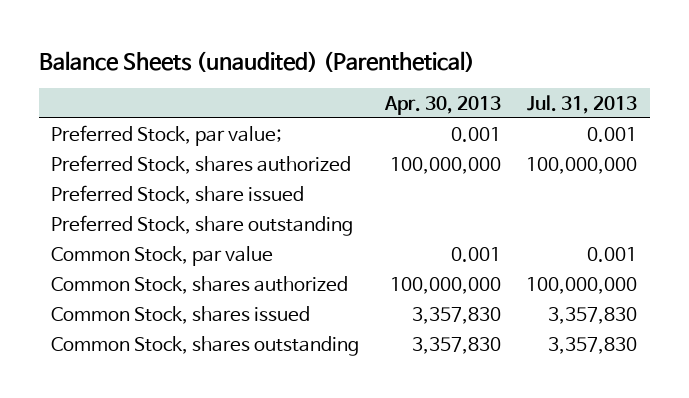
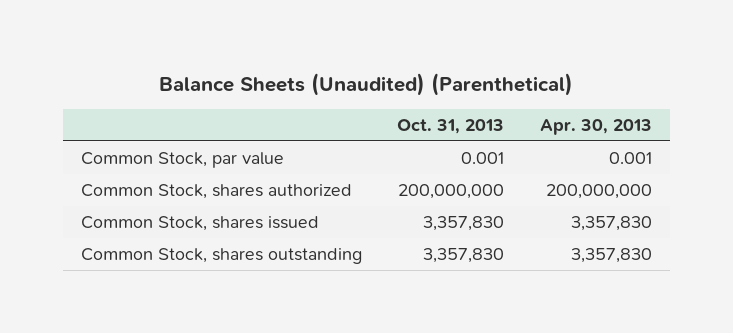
[38,50,475,72] Balance Sheets (unaudited) (Parenthetical) -> [159,72,574,96] Balance Sheets (Unaudited) (Parenthetical)
[527,94,638,114] Jul. 31, 2013 -> none
none -> [397,118,505,134] Oct. 31, 2013
[51,124,283,146] Preferred Stock, par value; -> none
[51,154,352,174] Preferred Stock, shares authorized -> none
[51,184,305,204] Preferred Stock, share issued -> none
[51,214,354,236] Preferred Stock, share outstanding -> none
[389,276,501,294] 100,000,000 -> [546,184,653,200] 200,000,000

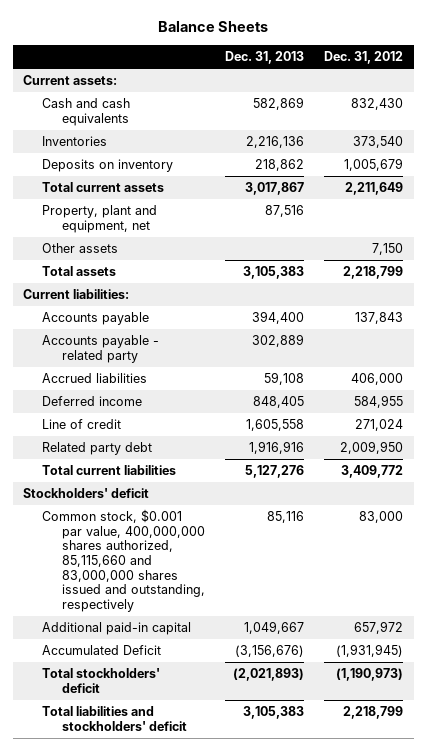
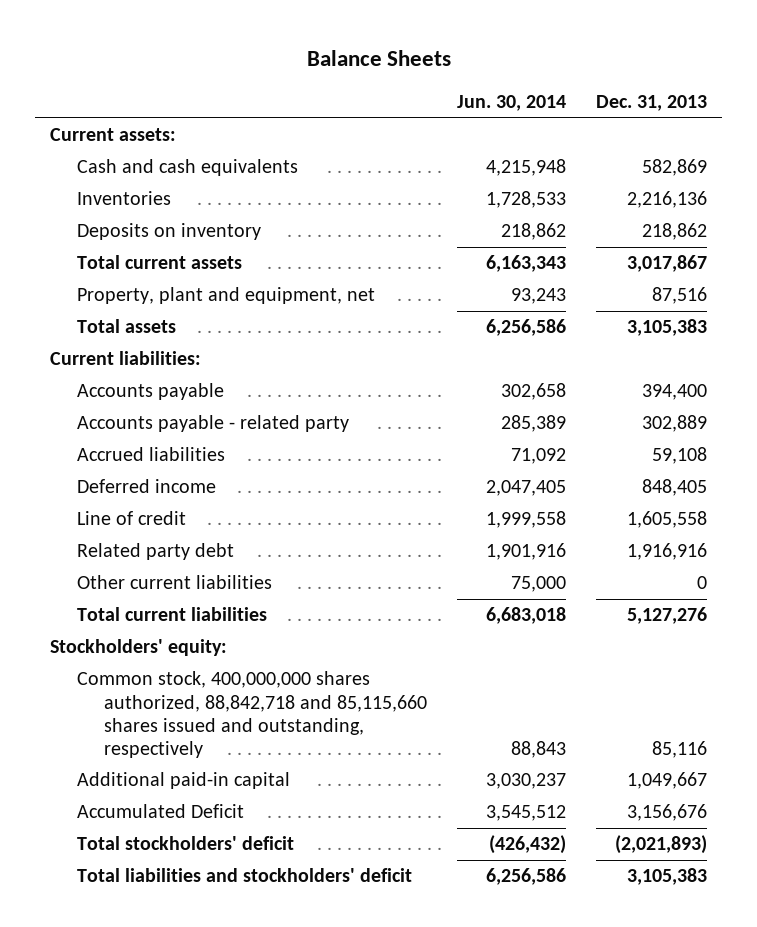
[324,51,404,65] Dec. 31, 2012 -> none
none -> [457,95,567,112] Jun. 30, 2014
[42,243,119,254] Other assets -> none
none -> [77,575,273,590] Other current liabilities
[23,488,150,499] Stockholders' deficit -> [50,639,228,657] Stockholders' equity:
[42,509,205,612] Common stock, $0.001 par value, 400,000,000 shares authorized, 85,115,660 and 83,000,000 shares issued and outstanding, respectively -> [77,671,428,758] Common stock, 400,000,000 shares authorized, 88,842,718 and 85,115,660 shares issued and outstanding, respectively
[235,645,305,658] (3,156,676) -> [626,804,707,822] 3,156,676

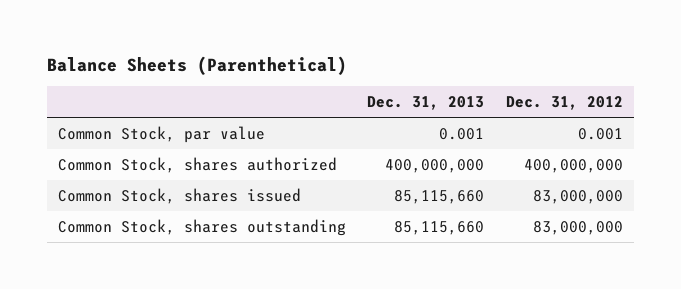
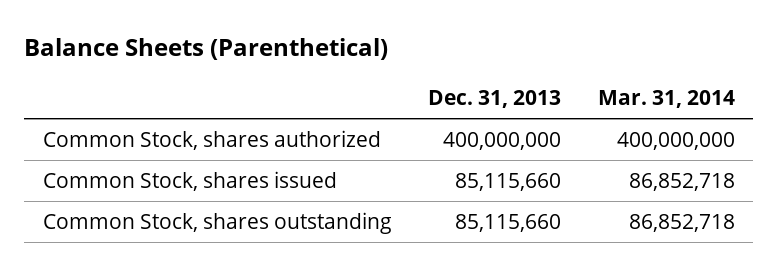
[505,96,623,111] Dec. 31, 2012 -> none
none -> [597,89,735,108] Mar. 31, 2014
[57,125,265,143] Common Stock, par value -> none

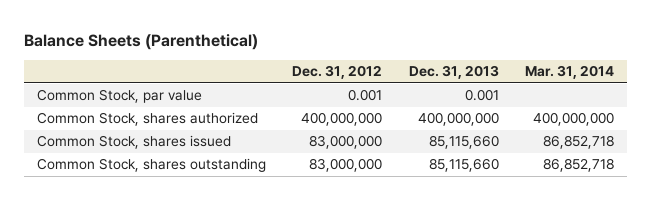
none -> [292,65,383,80] Dec. 31, 2012
none -> [36,89,202,104] Common Stock, par value

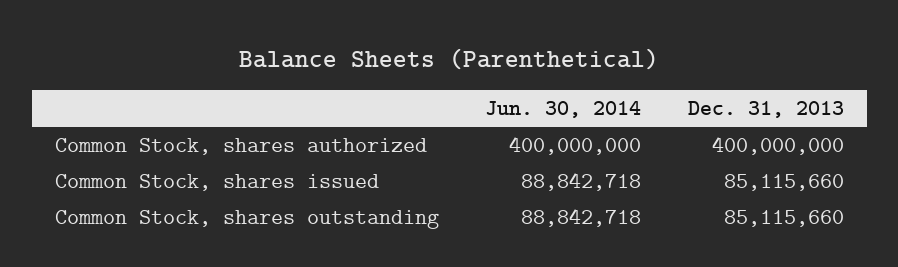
[292,65,383,80] Dec. 31, 2012 -> none
[524,65,614,80] Mar. 31, 2014 -> none
none -> [485,100,642,118] Jun. 30, 2014
[36,89,202,104] Common Stock, par value -> none

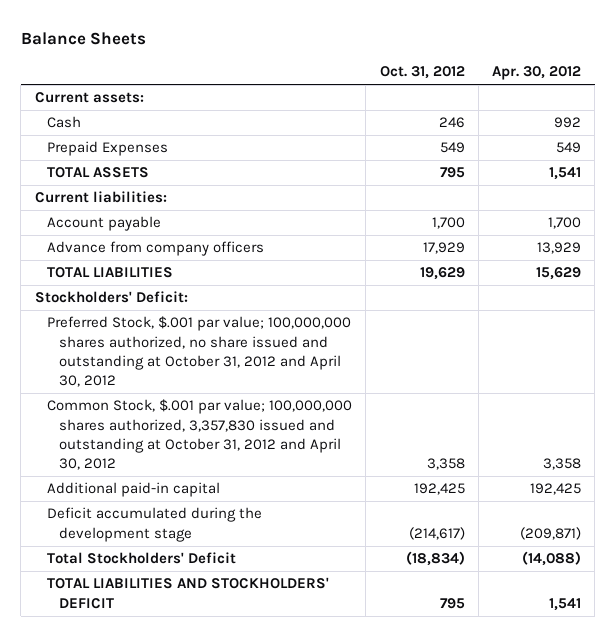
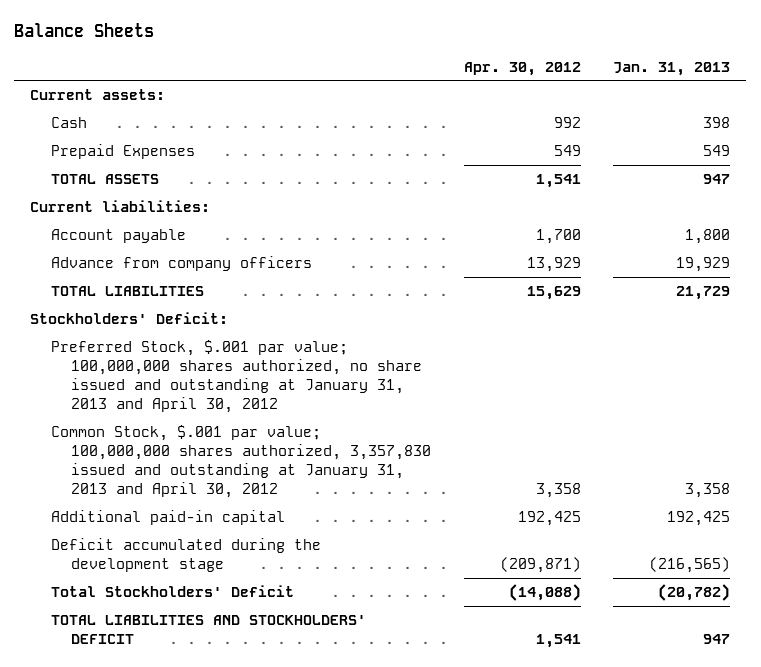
[379,66,465,80] Oct. 31, 2012 -> none
none -> [613,61,731,76] Jan. 31, 2013
[46,316,351,388] Preferred Stock, $.001 par value; 100,000,000 shares authorized, no share issued and outstanding at October 31, 2012 and April 30, 2012 -> [50,340,423,413] Preferred Stock, $.001 par value; 100,000,000 shares authorized, no share issued and outstanding at January 31, 2013 and April 30, 2012
[46,399,352,471] Common Stock, $.001 par value; 100,000,000 shares authorized, 3,357,830 issued and outstanding at October 31, 2012 and April 30, 2012 -> [50,425,432,498] Common Stock, $.001 par value; 100,000,000 shares authorized, 3,357,830 issued and outstanding at January 31, 2013 and April 30, 2012

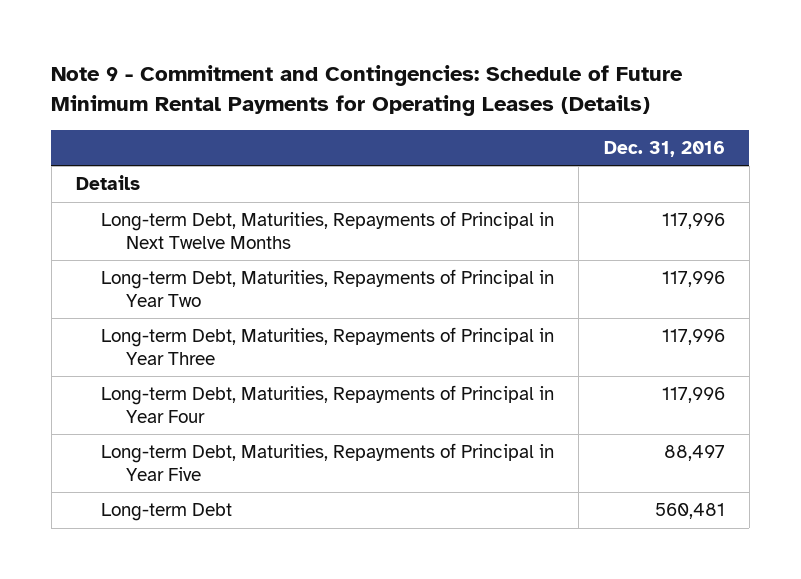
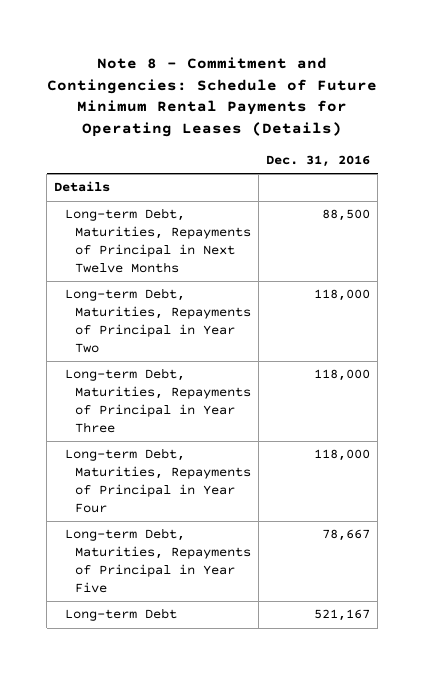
[51,65,684,116] Note 9 - Commitment and Contingencies: Schedule of Future Minimum Rental Payments for Operating Leases (Details) -> [47,57,378,137] Note 8 - Commitment and Contingencies: Schedule of Future Minimum Rental Payments for Operating Leases (Details)
[661,213,725,230] 117,996 -> [322,209,371,222] 88,500
[661,271,725,288] 117,996 -> [314,289,371,302] 118,000
[661,329,725,346] 117,996 -> [314,369,371,382] 118,000
[661,387,725,404] 117,996 -> [314,449,371,462] 118,000
[663,445,725,462] 88,497 -> [322,529,371,542] 78,667
[654,503,725,520] 560,481 -> [314,609,371,622] 521,167

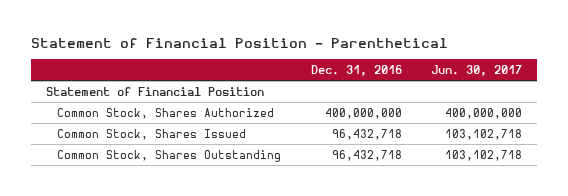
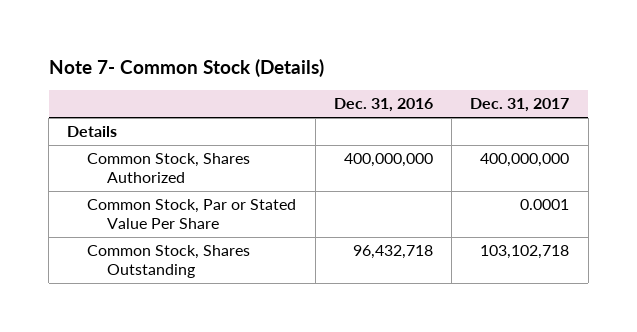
[31,38,449,49] Statement of Financial Position - Parenthetical -> [48,58,324,77] Note 7- Common Stock (Details)
[431,65,523,77] Jun. 30, 2017 -> none
none -> [470,98,570,113] Dec. 31, 2017
[45,86,264,96] Statement of Financial Position -> none
none -> [67,126,118,138] Details
[57,128,247,140] Common Stock, Shares Issued -> none
none -> [87,199,297,230] Common Stock, Par or Stated Value Per Share

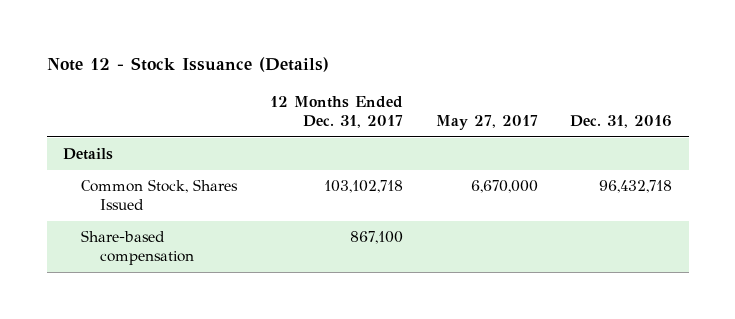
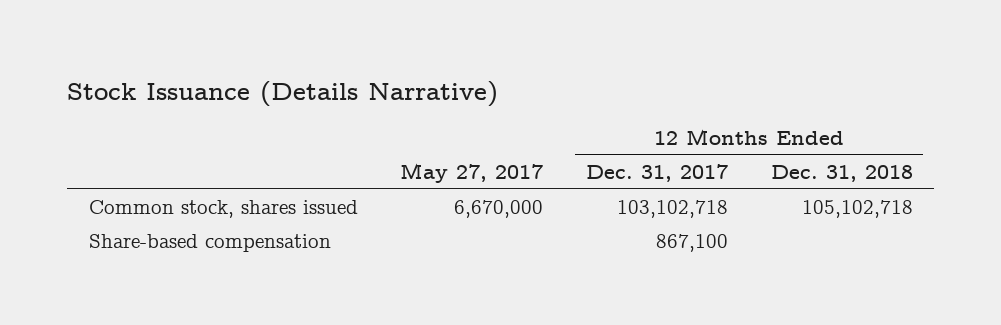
[46,57,329,73] Note 12 - Stock Issuance (Details) -> [67,80,499,107] Stock Issuance (Details Narrative)
[570,115,673,129] Dec. 31, 2016 -> none
none -> [770,164,913,182] Dec. 31, 2018
[62,148,113,161] Details -> none
[81,179,239,211] Common Stock, Shares Issued -> [88,200,358,219] Common stock, shares issued

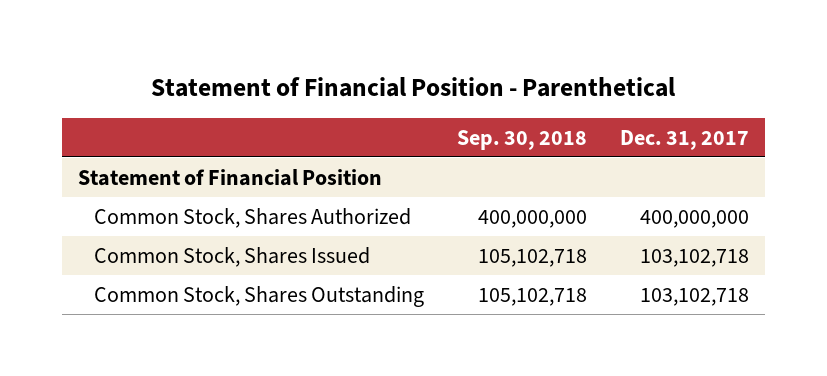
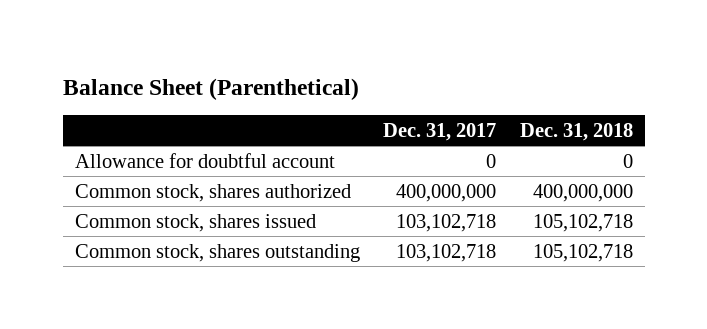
[151,76,676,97] Statement of Financial Position - Parenthetical -> [62,77,359,100] Balance Sheet (Parenthetical)
[456,129,587,150] Sep. 30, 2018 -> none
none -> [519,122,633,141] Dec. 31, 2018
[78,168,383,186] Statement of Financial Position -> none
none -> [74,152,335,168] Allowance for doubtful account
[93,207,411,228] Common Stock, Shares Authorized -> [74,183,351,202] Common stock, shares authorized
[93,246,370,267] Common Stock, Shares Issued -> [74,213,316,232] Common stock, shares issued
[93,285,424,307] Common Stock, Shares Outstanding -> [74,243,360,262] Common stock, shares outstanding

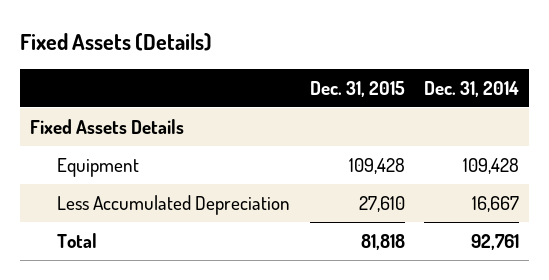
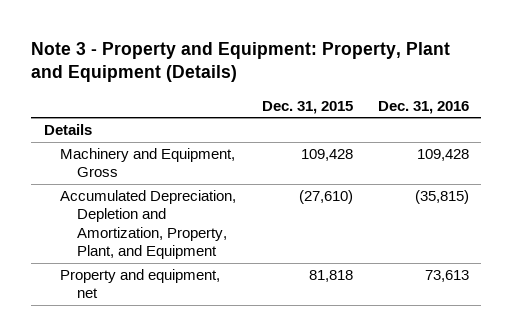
[20,32,213,51] Fixed Assets (Details) -> [31,41,451,83] Note 3 - Property and Equipment: Property, Plant and Equipment (Details)
[423,80,519,97] Dec. 31, 2014 -> none
none -> [377,100,469,114] Dec. 31, 2016
[29,118,184,134] Fixed Assets Details -> none
none -> [43,124,92,136] Details
[57,157,140,177] Equipment -> [60,148,236,178] Machinery and Equipment, Gross
[57,194,291,215] Less Accumulated Depreciation -> [60,190,237,259] Accumulated Depreciation, Depletion and Amortization, Property, Plant, and Equipment
[358,195,405,212] 27,610 -> [298,190,353,205] (27,610)
[57,232,98,248] Total -> [60,269,221,299] Property and equipment, net

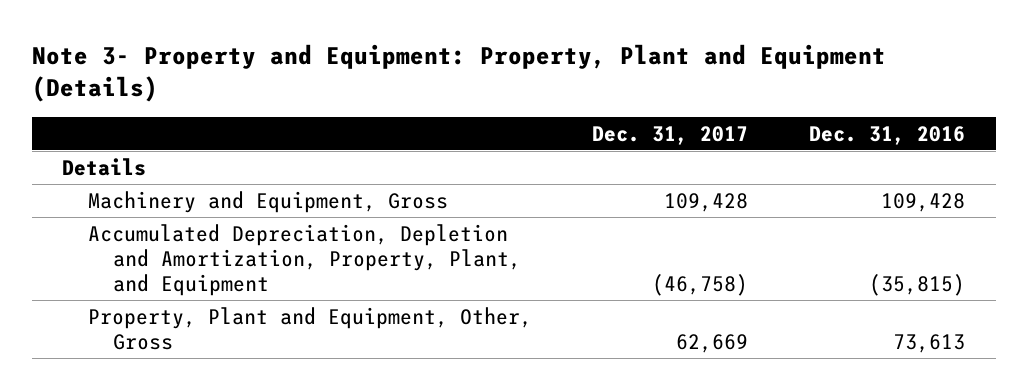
[31,41,451,83] Note 3 - Property and Equipment: Property, Plant and Equipment (Details) -> [31,43,886,103] Note 3- Property and Equipment: Property, Plant and Equipment (Details)
[261,100,353,114] Dec. 31, 2015 -> none
none -> [592,125,749,145] Dec. 31, 2017
[60,269,221,299] Property and equipment, net -> [87,306,532,351] Property, Plant and Equipment, Other, Gross

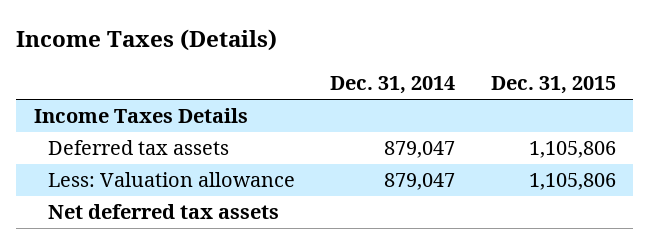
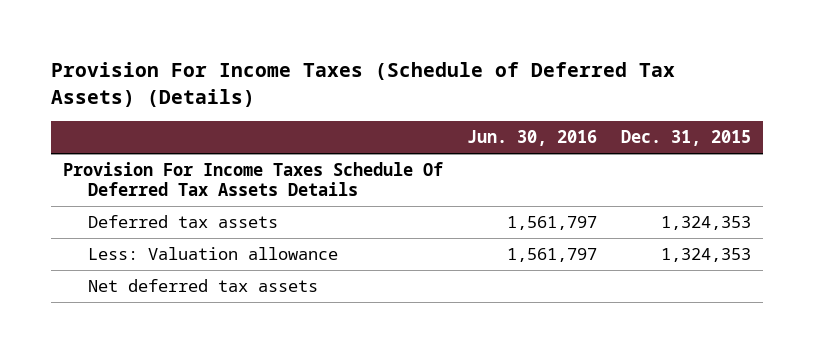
[16,29,278,52] Income Taxes (Details) -> [50,62,675,108] Provision For Income Taxes (Schedule of Deferred Tax Assets) (Details)
[330,76,456,95] Dec. 31, 2014 -> none
none -> [467,130,598,147] Jun. 30, 2016
[34,108,249,124] Income Taxes Details -> none
none -> [62,162,443,197] Provision For Income Taxes Schedule Of Deferred Tax Assets Details
[528,141,616,159] 1,105,806 -> [661,216,752,231] 1,324,353
[528,173,616,191] 1,105,806 -> [661,248,752,263] 1,324,353

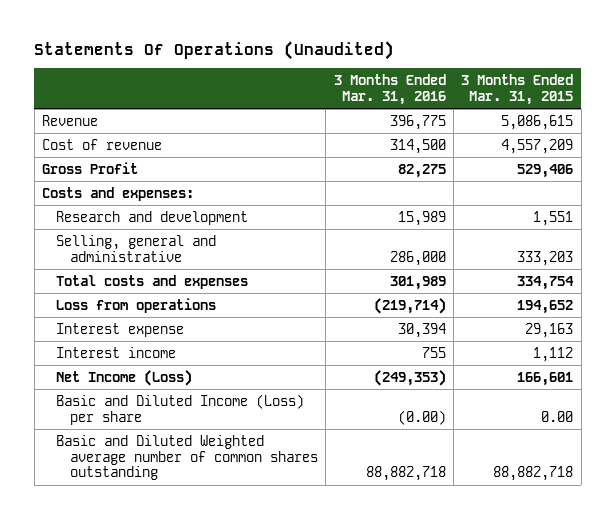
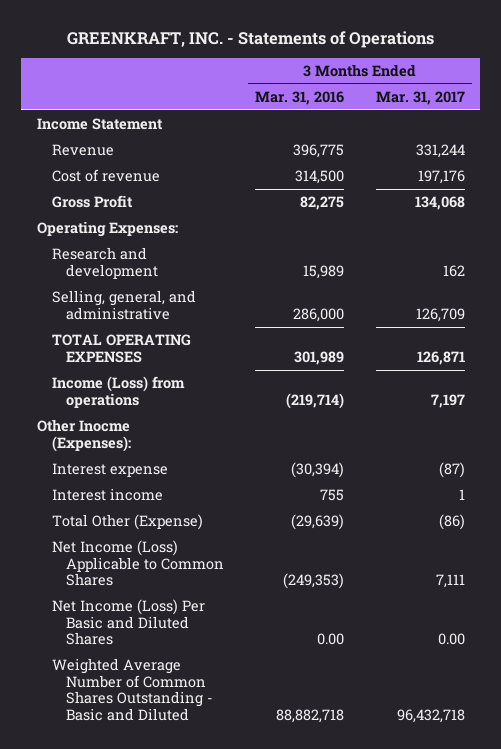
[34,40,395,60] Statements Of Operations (Unaudited) -> [66,30,434,48] GREENKRAFT, INC. - Statements of Operations
[461,73,574,105] 3 Months Ended Mar. 31, 2015 -> none
none -> [375,90,465,105] Mar. 31, 2017
none -> [36,118,163,131] Income Statement
[42,186,195,201] Costs and expenses: -> [36,221,178,238] Operating Expenses:
[56,234,217,262] Selling, general and administrative -> [51,290,196,320] Selling, general, and administrative
[56,274,249,289] Total costs and expenses -> [51,334,191,363] TOTAL OPERATING EXPENSES
[56,297,217,313] Loss from operations -> [51,376,185,408] Income (Loss) from operations
none -> [36,419,131,452] Other Inocme (Expenses):
[397,322,446,338] 30,394 -> [291,462,345,479] (30,394)
none -> [51,514,203,531] Total Other (Expense)
[56,369,193,386] Net Income (Loss) -> [51,540,225,587] Net Income (Loss) Applicable to Common Shares
[56,393,305,425] Basic and Diluted Income (Loss) per share -> [51,599,205,646] Net Income (Loss) Per Basic and Diluted Shares
[397,409,446,425] (0.00) -> [317,633,345,646] 0.00
[56,434,318,481] Basic and Diluted Weighted average number of common shares outstanding -> [51,658,214,722] Weighted Average Number of Common Shares Outstanding - Basic and Diluted

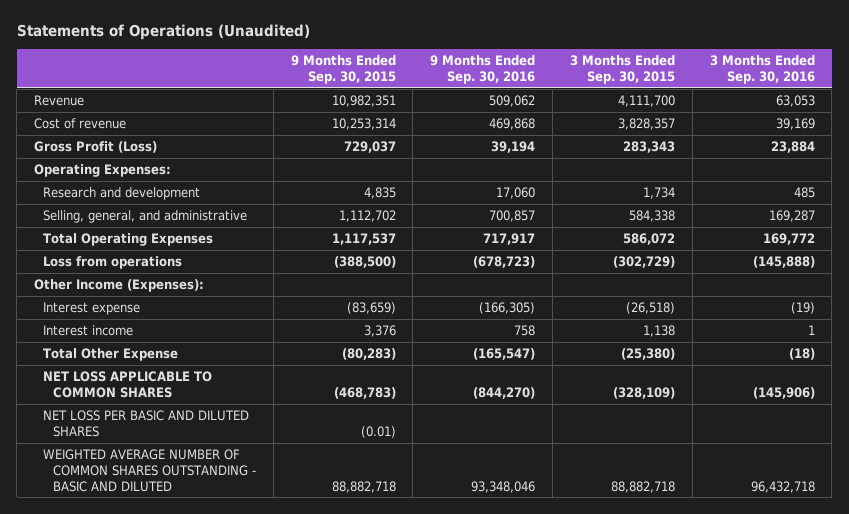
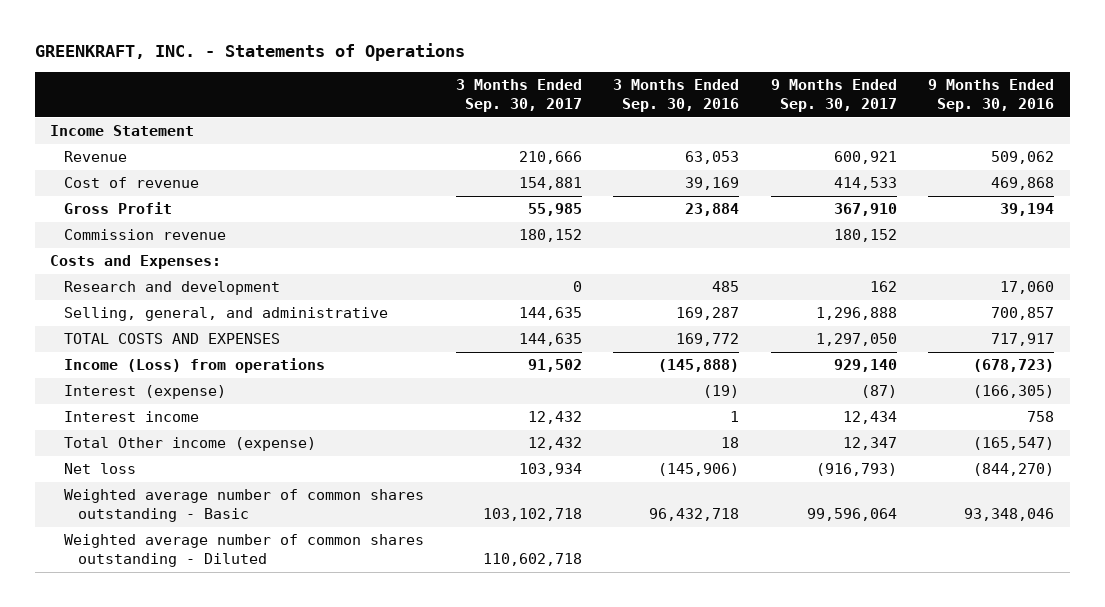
[16,24,310,41] Statements of Operations (Unaudited) -> [34,43,465,62] GREENKRAFT, INC. - Statements of Operations
[290,55,396,84] 9 Months Ended Sep. 30, 2015 -> none
[569,55,675,84] 3 Months Ended Sep. 30, 2015 -> none
none -> [455,79,582,112] 3 Months Ended Sep. 30, 2017
none -> [770,79,897,112] 9 Months Ended Sep. 30, 2017
none -> [50,125,195,137] Income Statement
[33,164,171,178] Operating Expenses: -> none
[33,141,157,154] Gross Profit (Loss) -> [64,202,173,215] Gross Profit
none -> [64,229,227,241] Commission revenue
none -> [50,255,222,270] Costs and Expenses:
[33,279,204,293] Other Income (Expenses): -> none
[43,233,214,247] Total Operating Expenses -> [64,333,281,345] TOTAL COSTS AND EXPENSES
[43,256,183,270] Loss from operations -> [64,358,326,374] Income (Loss) from operations
[43,302,141,316] Interest expense -> [64,385,227,400] Interest (expense)
[43,410,250,437] NET LOSS PER BASIC AND DILUTED SHARES -> none
[43,348,179,362] Total Other Expense -> [64,437,317,452] Total Other income (expense)
[788,348,815,361] (18) -> [721,437,740,449] 18
[43,371,213,398] NET LOSS APPLICABLE TO COMMON SHARES -> [64,463,137,475] Net loss
[43,449,256,492] WEIGHTED AVERAGE NUMBER OF COMMON SHARES OUTSTANDING - BASIC AND DILUTED -> [64,489,425,522] Weighted average number of common shares outstanding - Basic
none -> [64,534,425,567] Weighted average number of common shares outstanding - Diluted

